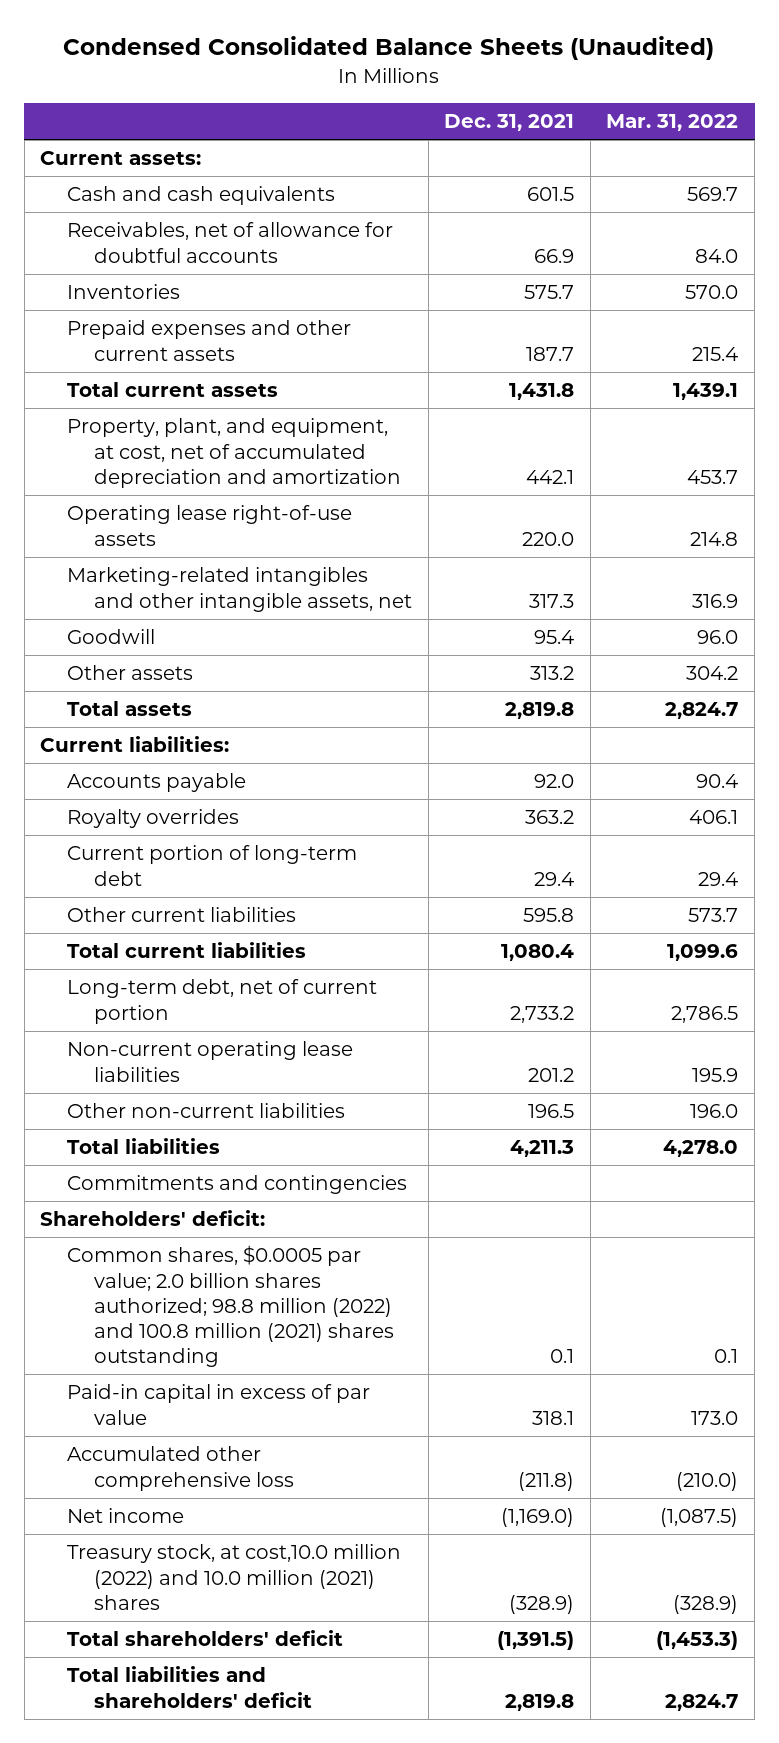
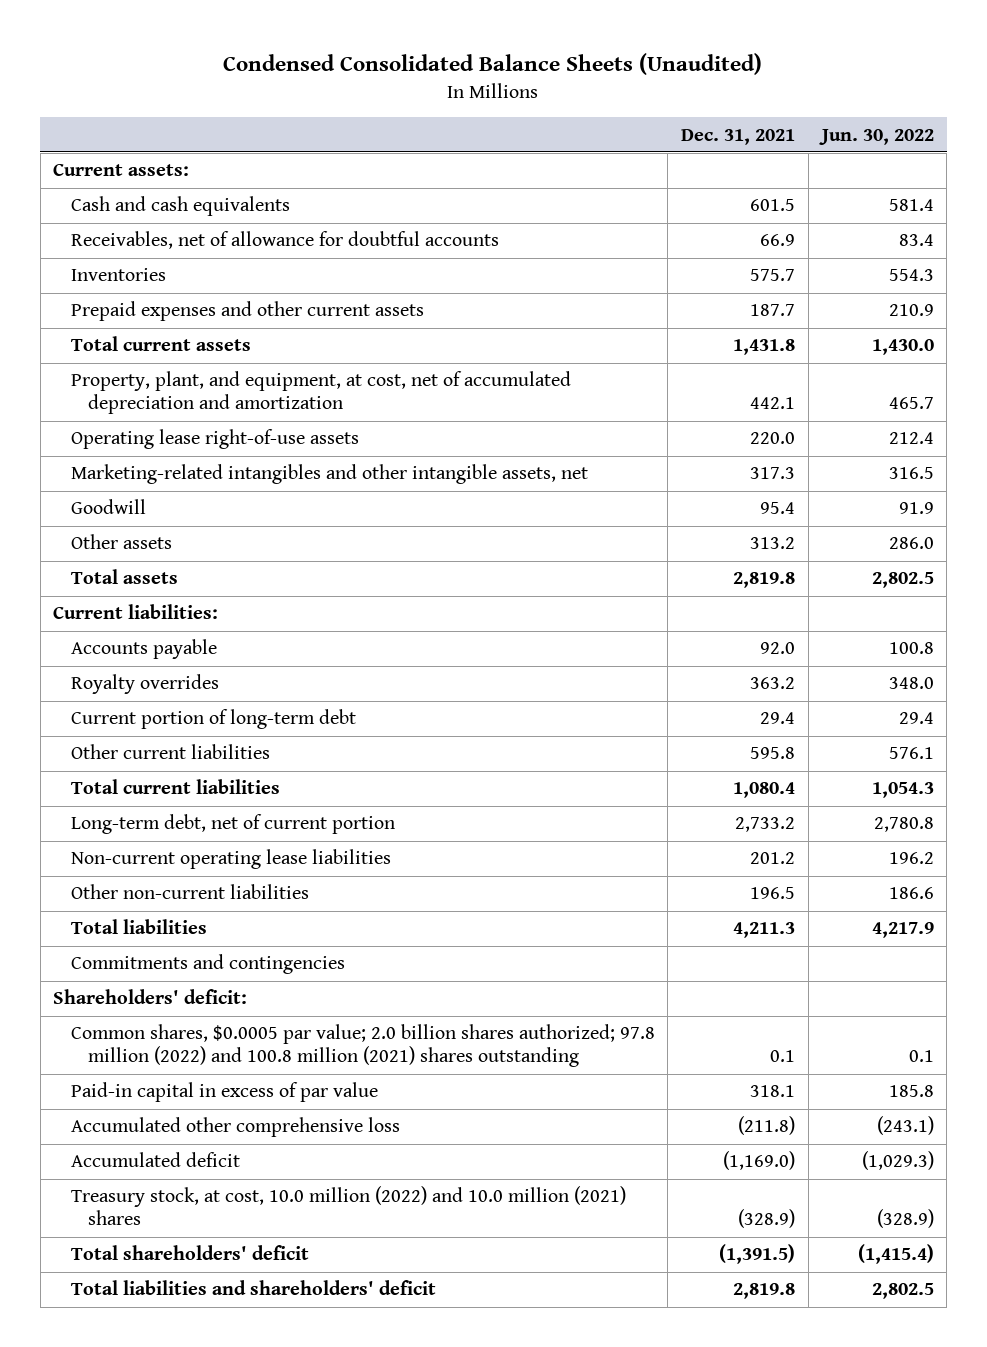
[606,114,739,132] Mar. 31, 2022 -> none
none -> [818,128,934,145] Jun. 30, 2022
[67,1245,395,1368] Common shares, $0.0005 par value; 2.0 billion shares authorized; 98.8 million (2022) and 100.8 million (2021) shares outstanding -> [70,1024,655,1068] Common shares, $0.0005 par value; 2.0 billion shares authorized; 97.8 million (2022) and 100.8 million (2021) shares outstanding
[67,1508,185,1524] Net income -> [70,1152,240,1168] Accumulated deficit
[67,1544,402,1610] Treasury stock, at cost,10.0 million (2022) and 10.0 million (2021) shares -> [70,1186,626,1226] Treasury stock, at cost, 10.0 million (2022) and 10.0 million (2021) shares

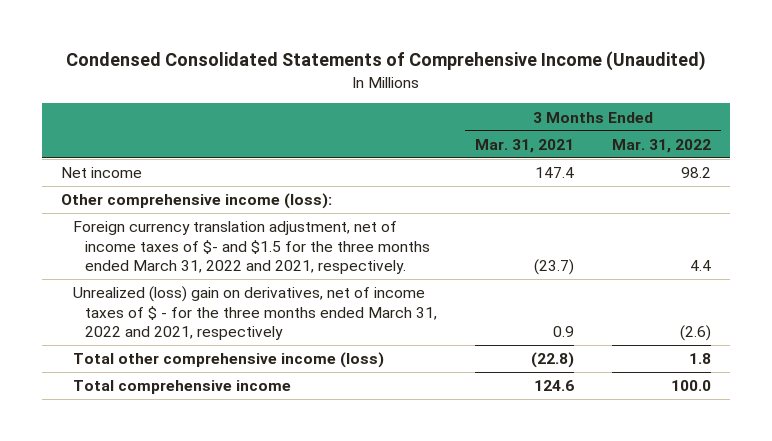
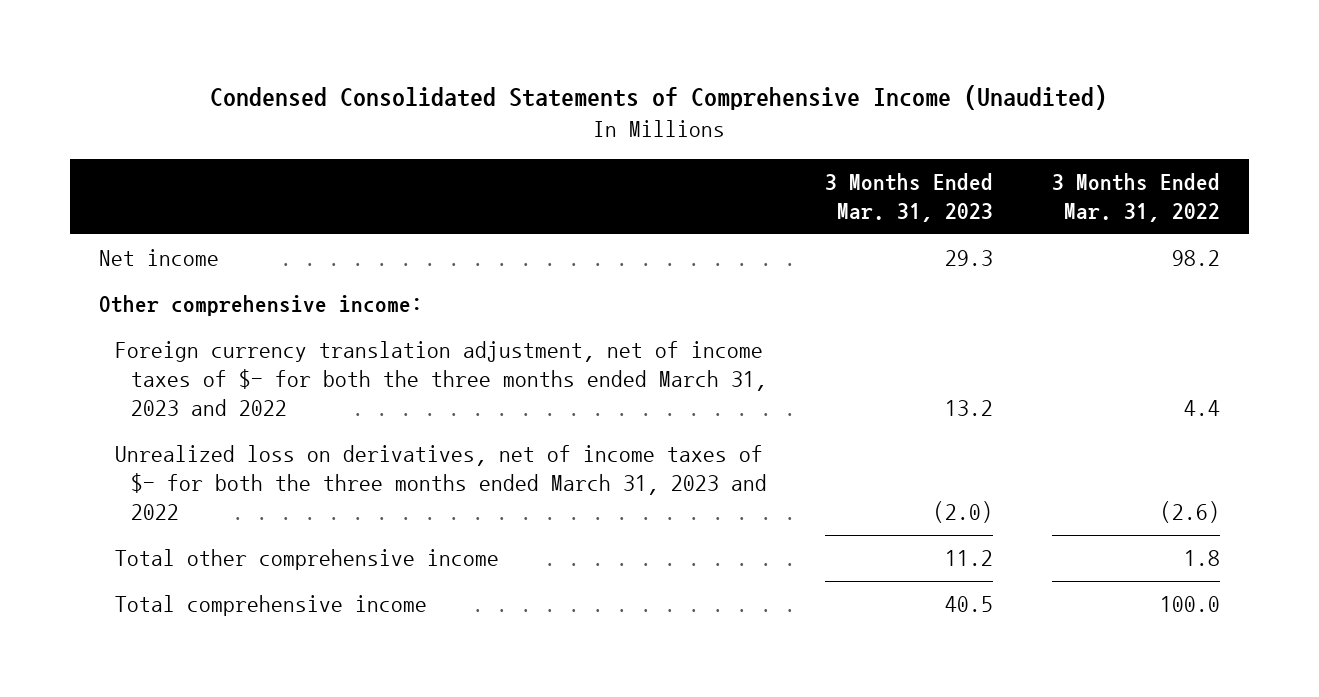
[474,138,574,153] Mar. 31, 2021 -> none
none -> [825,173,994,222] 3 Months Ended Mar. 31, 2023
[61,193,333,210] Other comprehensive income (loss): -> [98,295,423,317] Other comprehensive income:
[72,221,430,275] Foreign currency translation adjustment, net of income taxes of $- and $1.5 for the three months ended March 31, 2022 and 2021, respectively. -> [114,341,768,417] Foreign currency translation adjustment, net of income taxes of $- for both the three months ended March 31, 2023 and 2022
[72,286,437,341] Unrealized (loss) gain on derivatives, net of income taxes of $ - for the three months ended March 31, 2022 and 2021, respectively -> [114,445,768,521] Unrealized loss on derivatives, net of income taxes of $- for both the three months ended March 31, 2023 and 2022
[72,352,384,369] Total other comprehensive income (loss) -> [114,549,499,571] Total other comprehensive income

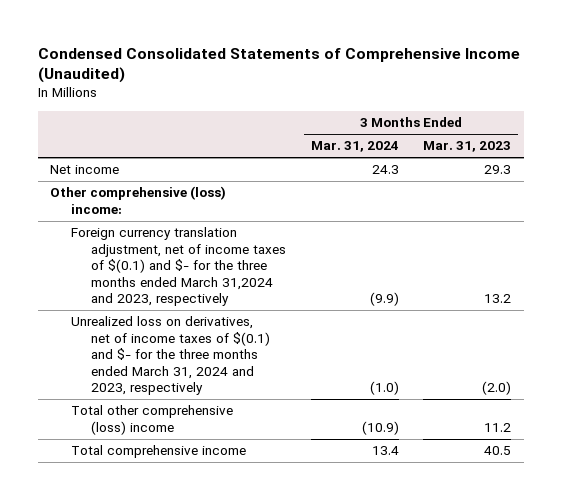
[1051,173,1220,222] 3 Months Ended Mar. 31, 2022 -> none
none -> [310,141,399,153] Mar. 31, 2024
[98,295,423,317] Other comprehensive income: -> [50,186,227,214] Other comprehensive (loss) income:
[114,341,768,417] Foreign currency translation adjustment, net of income taxes of $- for both the three months ended March 31, 2023 and 2022 -> [70,227,286,307] Foreign currency translation adjustment, net of income taxes of $(0.1) and $- for the three months ended March 31,2024 and 2023, respectively
[114,445,768,521] Unrealized loss on derivatives, net of income taxes of $- for both the three months ended March 31, 2023 and 2022 -> [70,316,270,396] Unrealized loss on derivatives, net of income taxes of $(0.1) and $- for the three months ended March 31, 2024 and 2023, respectively
[114,549,499,571] Total other comprehensive income -> [70,405,233,435] Total other comprehensive (loss) income

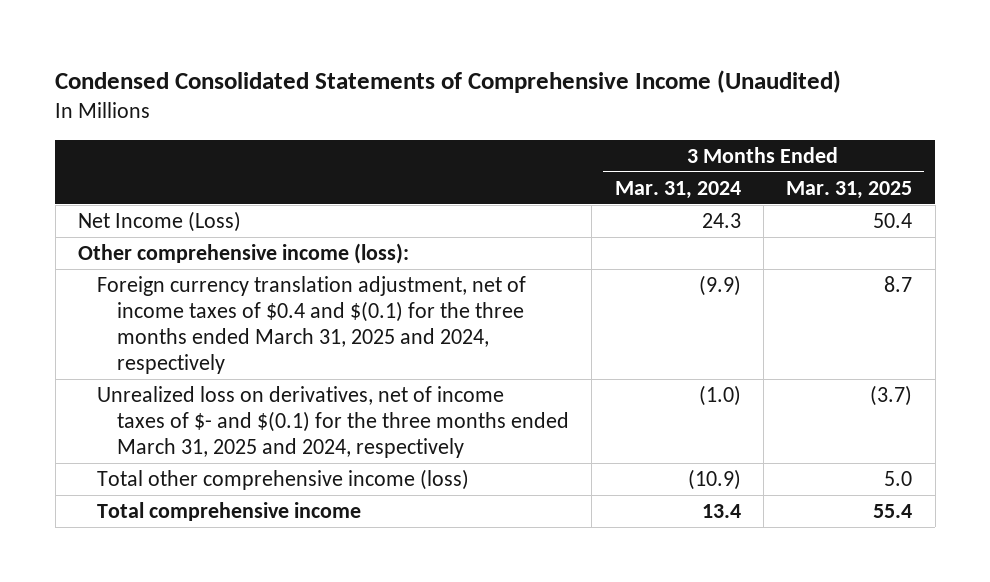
[423,141,512,153] Mar. 31, 2023 -> none
none -> [786,180,913,199] Mar. 31, 2025
[50,165,120,175] Net income -> [77,210,241,232] Net Income (Loss)
[50,186,227,214] Other comprehensive (loss) income: -> [77,242,409,264] Other comprehensive income (loss):
[70,227,286,307] Foreign currency translation adjustment, net of income taxes of $(0.1) and $- for the three months ended March 31,2024 and 2023, respectively -> [97,275,527,375] Foreign currency translation adjustment, net of income taxes of $0.4 and $(0.1) for the three months ended March 31, 2025 and 2024, respectively
[70,316,270,396] Unrealized loss on derivatives, net of income taxes of $(0.1) and $- for the three months ended March 31, 2024 and 2023, respectively -> [97,385,569,459] Unrealized loss on derivatives, net of income taxes of $- and $(0.1) for the three months ended March 31, 2025 and 2024, respectively
[70,405,233,435] Total other comprehensive (loss) income -> [97,468,470,490] Total other comprehensive income (loss)

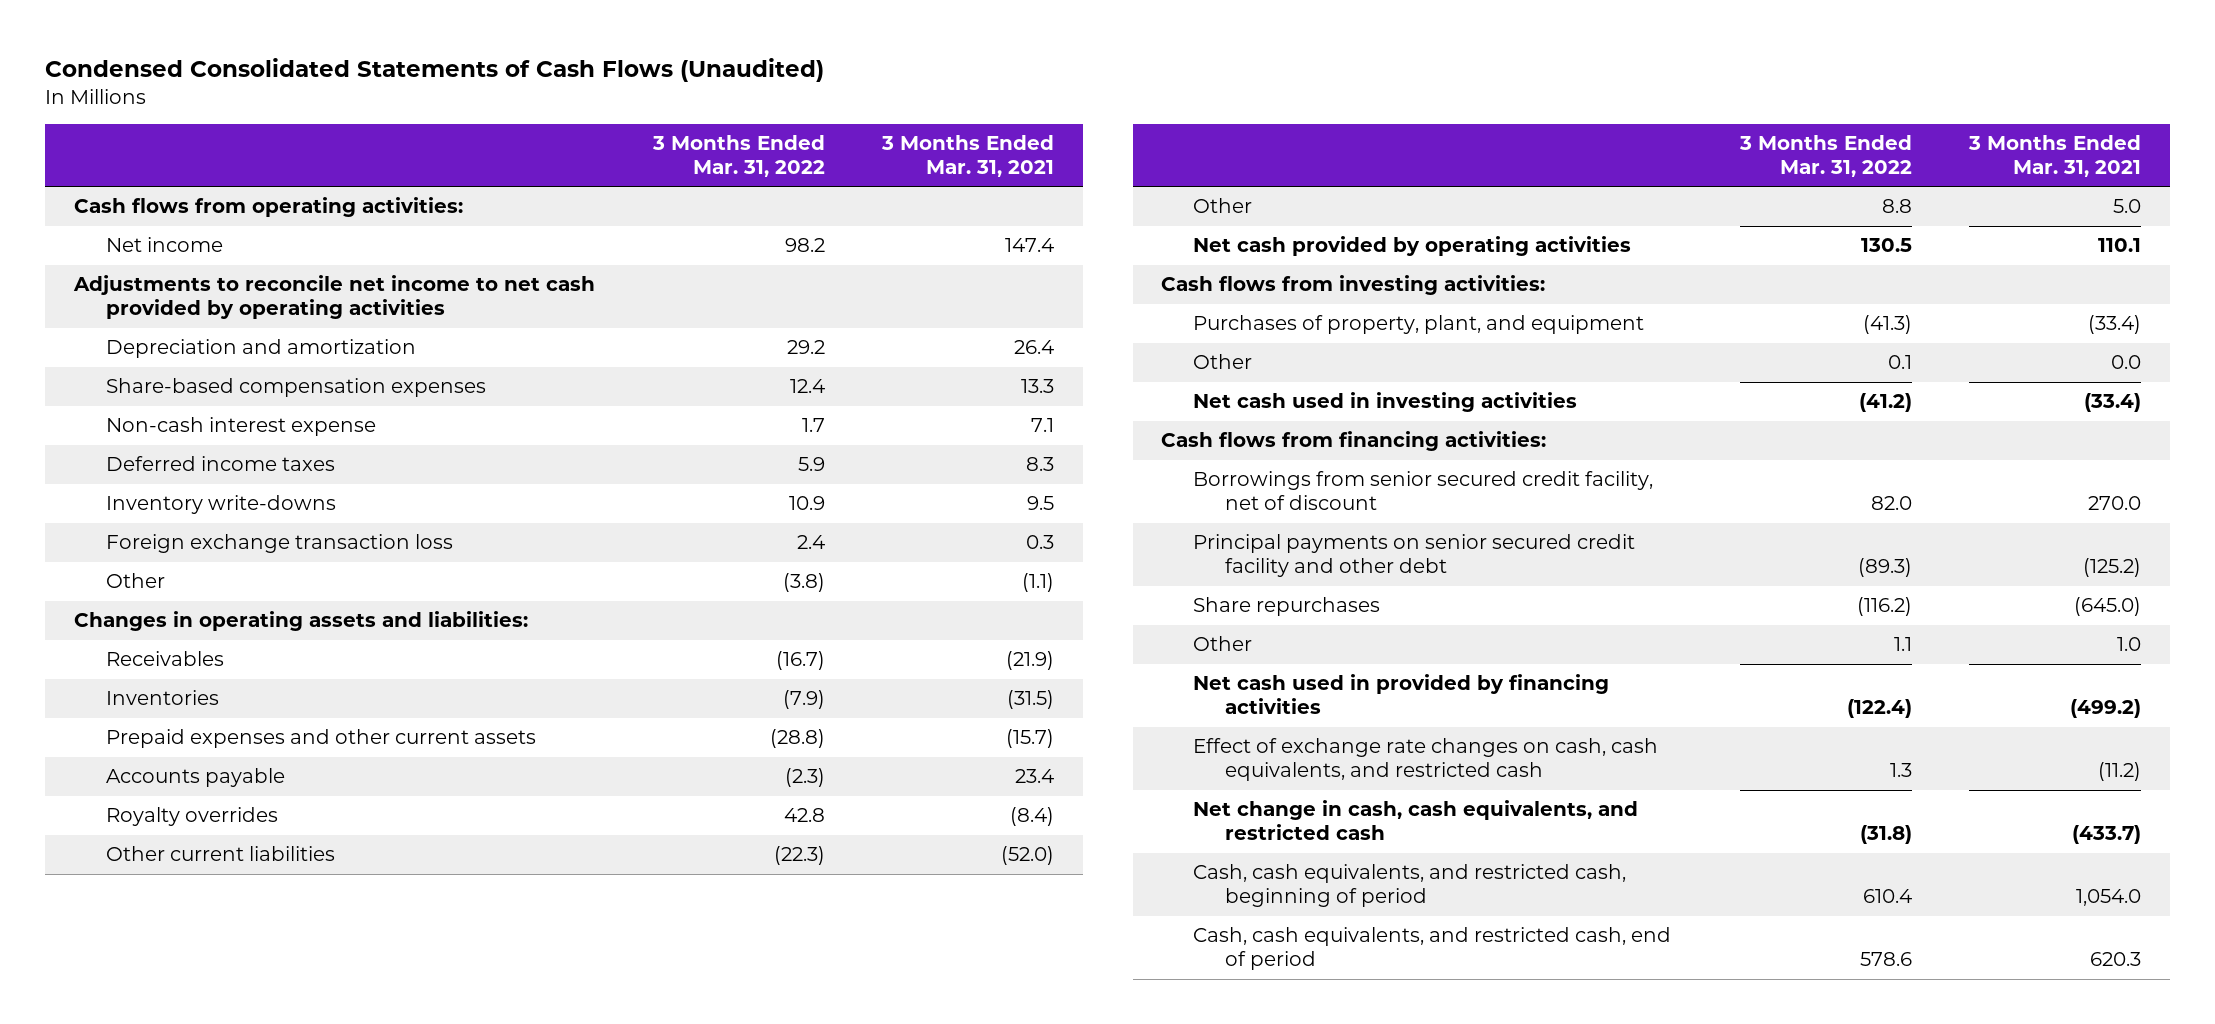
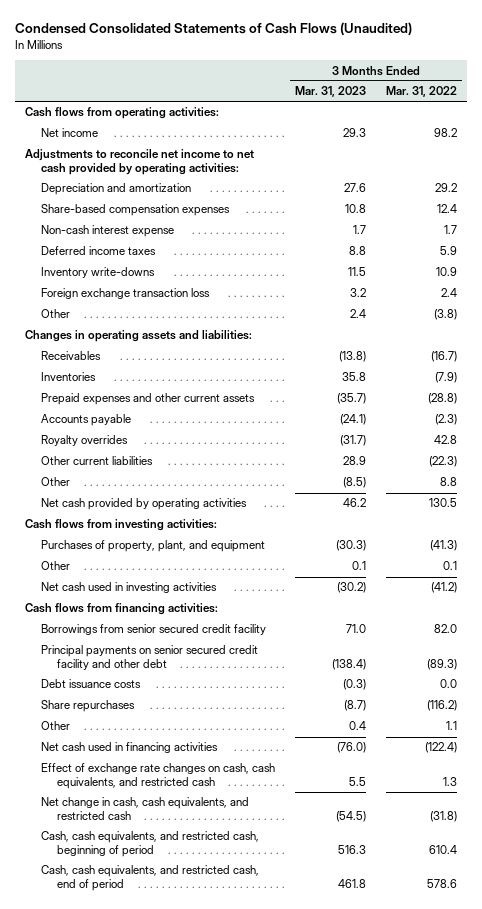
[880,134,1054,178] 3 Months Ended Mar. 31, 2021 -> none
none -> [295,86,367,98] Mar. 31, 2023
[73,275,596,320] Adjustments to reconcile net income to net cash provided by operating activities -> [25,149,255,176] Adjustments to reconcile net income to net cash provided by operating activities:
[1193,471,1654,511] Borrowings from senior secured credit facility, net of discount -> [40,624,266,636] Borrowings from senior secured credit facility
none -> [40,679,141,689] Debt issuance costs
[1193,674,1610,715] Net cash used in provided by financing activities -> [40,742,218,754] Net cash used in financing activities

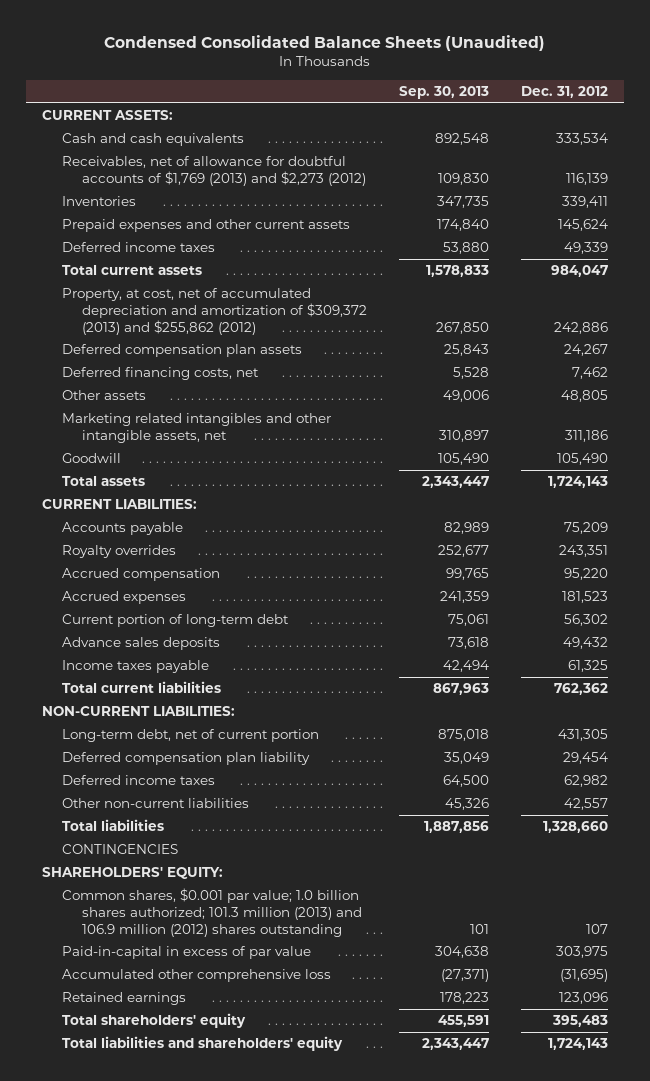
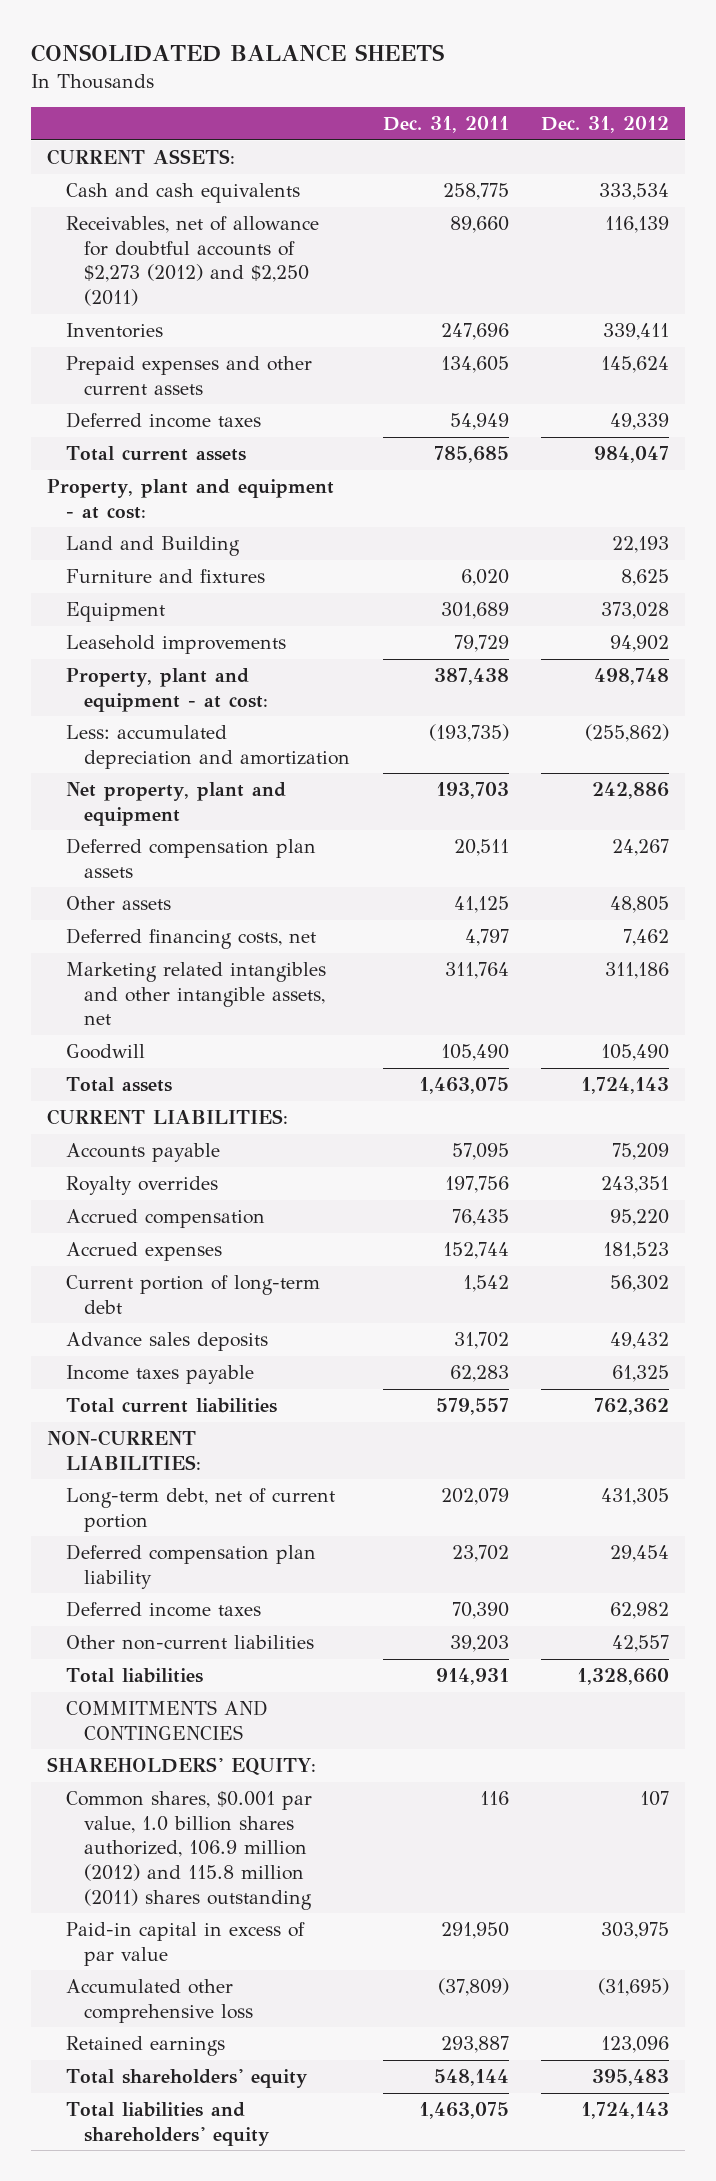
[104,34,546,51] Condensed Consolidated Balance Sheets (Unaudited) -> [30,44,444,63] CONSOLIDATED BALANCE SHEETS
[398,86,489,100] Sep. 30, 2013 -> none
none -> [382,116,509,134] Dec. 31, 2011
[62,156,366,186] Receivables, net of allowance for doubtful accounts of $1,769 (2013) and $2,273 (2012) -> [65,216,319,307] Receivables, net of allowance for doubtful accounts of $2,273 (2012) and $2,250 (2011)
none -> [46,479,334,519] Property, plant and equipment - at cost:
none -> [65,536,240,557] Land and Building
none -> [65,569,265,584] Furniture and fixtures
none -> [65,602,165,623] Equipment
none -> [65,635,286,655] Leasehold improvements
none -> [65,668,269,712] Property, plant and equipment - at cost:
none -> [65,725,351,769] Less: accumulated depreciation and amortization
[62,288,367,335] Property, at cost, net of accumulated depreciation and amortization of $309,372 (2013) and $255,862 (2012) -> [65,782,286,826] Net property, plant and equipment
[62,367,260,381] Deferred financing costs, net -> [65,928,316,950] Deferred financing costs, net
[62,844,179,855] CONTINGENCIES -> [65,1700,268,1740] COMMITMENTS AND CONTINGENCIES
[62,888,362,937] Common shares, $0.001 par value; 1.0 billion shares authorized; 101.3 million (2013) and 106.9 million (2012) shares outstanding -> [65,1791,313,1910] Common shares, $0.001 par value, 1.0 billion shares authorized, 106.9 million (2012) and 115.8 million (2011) shares outstanding
[62,946,312,960] Paid-in-capital in excess of par value -> [65,1922,305,1966] Paid-in capital in excess of par value

